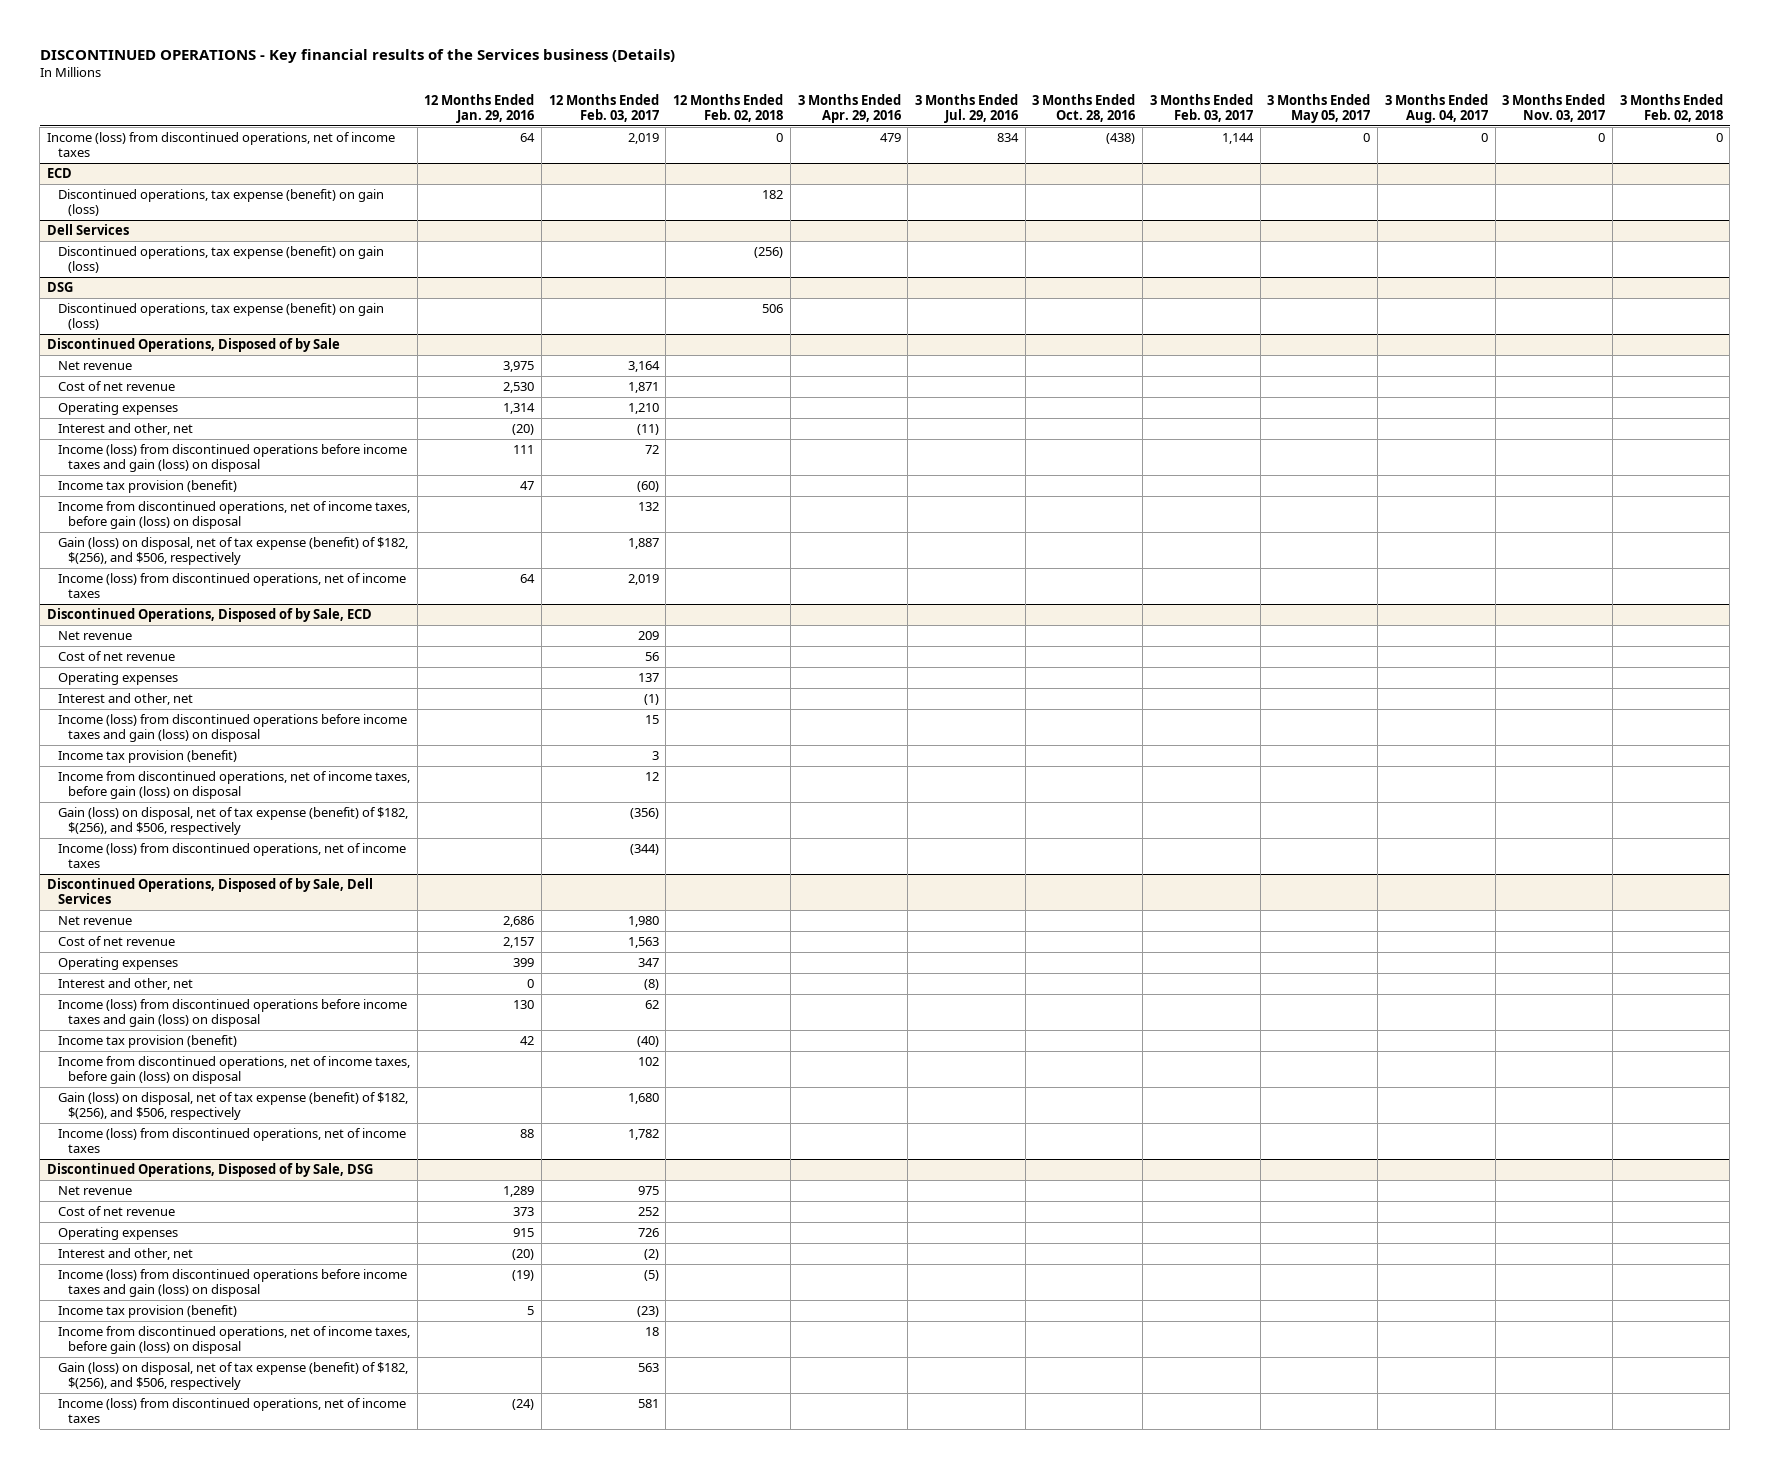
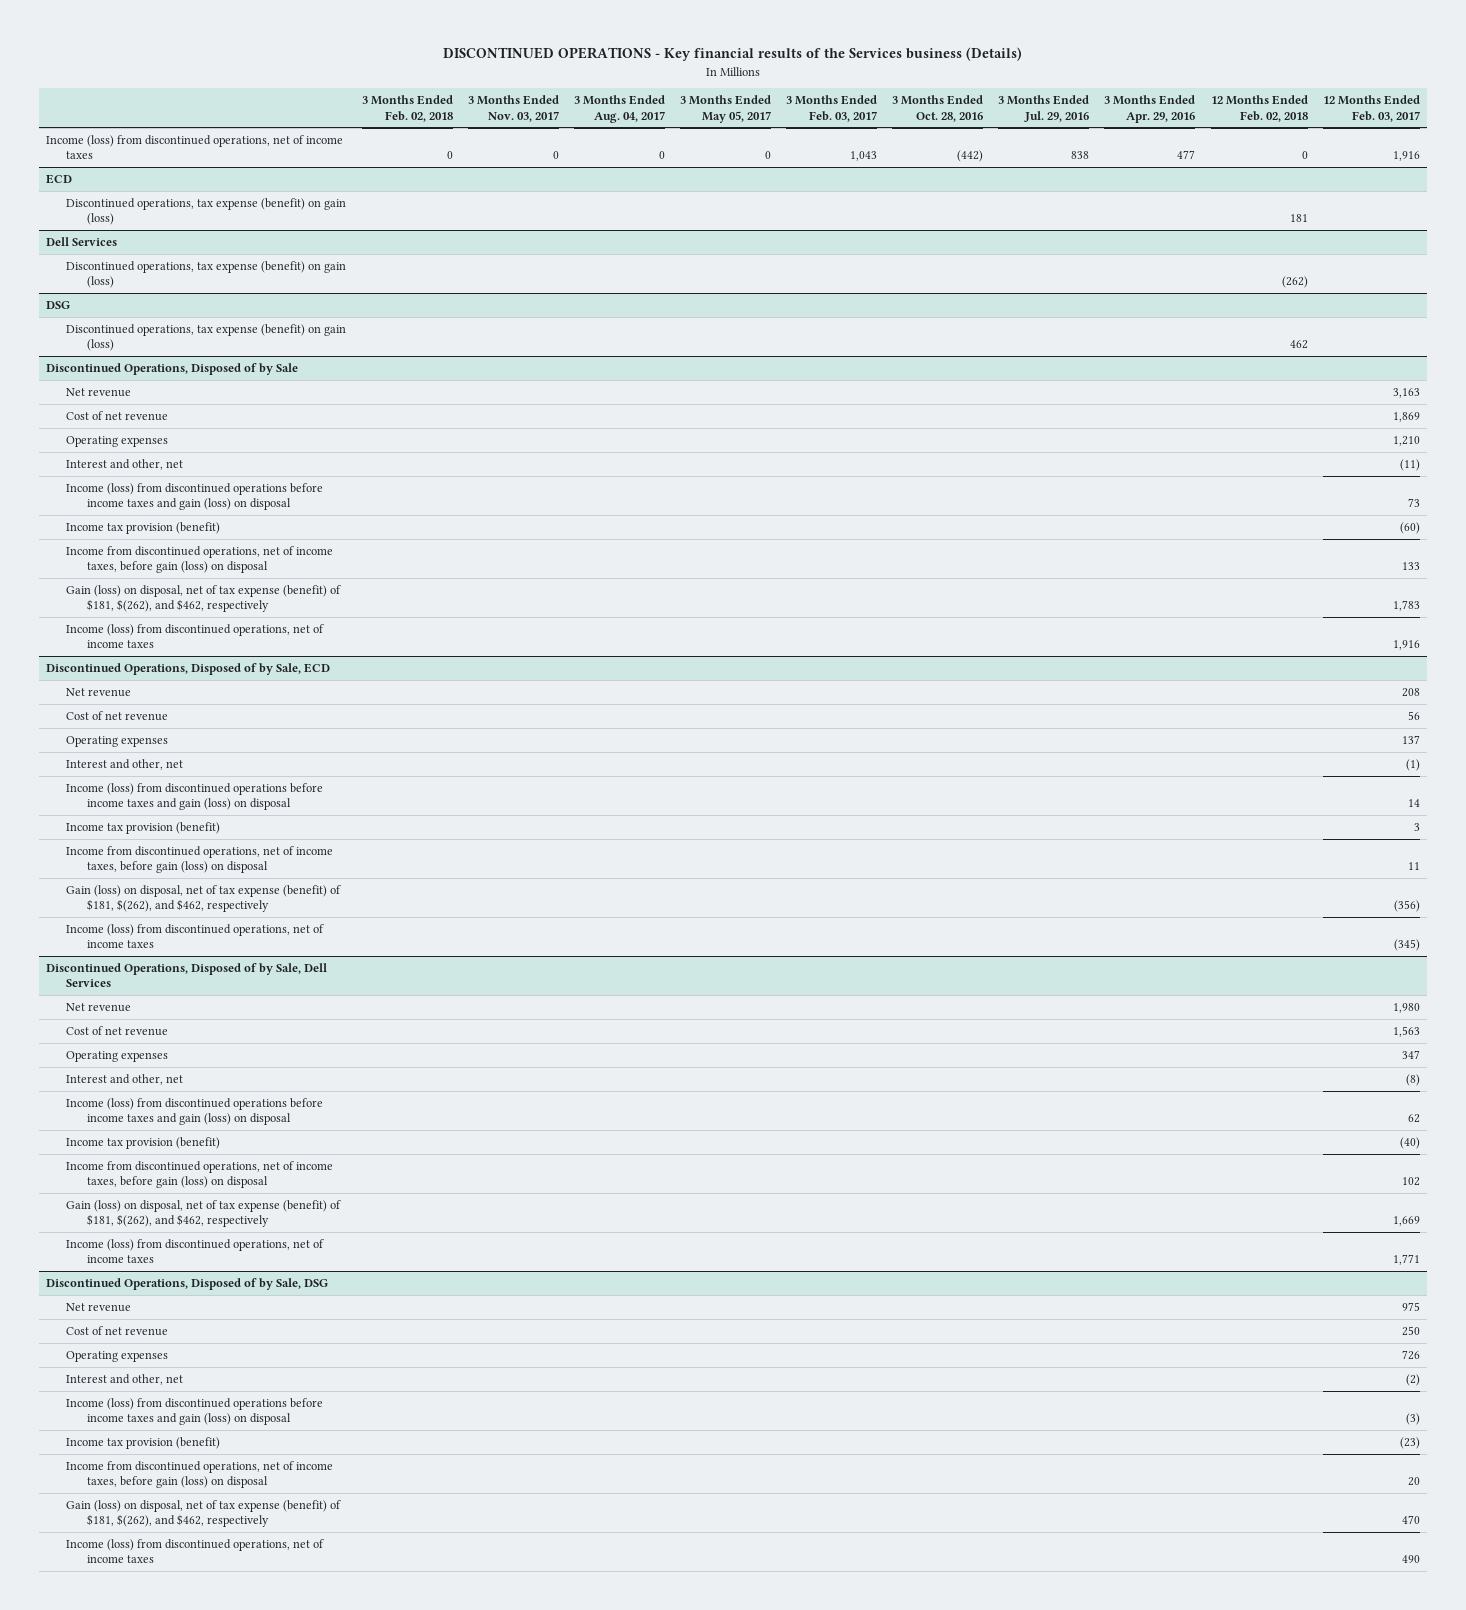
[424,94,535,124] 12 Months Ended Jan. 29, 2016 -> none
[627,133,659,145] 2,019 -> [1392,151,1420,162] 1,916
[879,133,901,143] 479 -> [1177,150,1196,160] 477
[997,133,1020,143] 834 -> [1071,151,1090,160] 838
[1106,133,1136,145] (438) -> [957,150,984,163] (442)
[1221,133,1254,145] 1,144 -> [850,151,878,162] 1,043
[762,190,784,200] 182 -> [1289,214,1308,223] 181
[754,247,784,259] (256) -> [1281,276,1308,289] (262)
[762,304,784,314] 506 -> [1289,340,1308,350] 462
[627,361,660,373] 3,164 -> [1392,387,1420,398] 3,163
[627,382,659,394] 1,871 -> [1392,411,1420,422] 1,869
[644,445,659,455] 72 -> [1407,498,1420,508] 73
[637,502,659,512] 132 -> [1401,562,1420,571] 133
[57,537,408,566] Gain (loss) on disposal, net of tax expense (benefit) of $182, $(256), and $506, respectively -> [66,584,342,613] Gain (loss) on disposal, net of tax expense (benefit) of $181, $(262), and $462, respectively
[627,538,659,550] 1,887 -> [1392,600,1420,612] 1,783
[627,574,659,586] 2,019 -> [1392,640,1420,651] 1,916
[637,631,659,641] 209 -> [1401,687,1420,697] 208
[644,715,659,725] 15 -> [1407,799,1420,808] 14
[644,772,659,782] 12 -> [1407,862,1420,871] 11
[57,807,408,836] Gain (loss) on disposal, net of tax expense (benefit) of $182, $(256), and $506, respectively -> [66,884,342,913] Gain (loss) on disposal, net of tax expense (benefit) of $181, $(262), and $462, respectively
[629,844,659,856] (344) -> [1393,939,1420,952] (345)
[57,1092,408,1121] Gain (loss) on disposal, net of tax expense (benefit) of $182, $(256), and $506, respectively -> [66,1199,342,1228] Gain (loss) on disposal, net of tax expense (benefit) of $181, $(262), and $462, respectively
[627,1093,659,1105] 1,680 -> [1392,1216,1420,1227] 1,669
[627,1129,659,1141] 1,782 -> [1392,1254,1420,1266] 1,771
[637,1207,659,1217] 252 -> [1401,1325,1420,1336] 250
[643,1270,659,1282] (5) -> [1405,1413,1420,1426] (3)
[644,1327,659,1337] 18 -> [1407,1477,1420,1487] 20
[57,1362,408,1391] Gain (loss) on disposal, net of tax expense (benefit) of $182, $(256), and $506, respectively -> [66,1499,342,1528] Gain (loss) on disposal, net of tax expense (benefit) of $181, $(262), and $462, respectively
[637,1363,659,1373] 563 -> [1401,1515,1420,1525] 470
[637,1399,659,1409] 581 -> [1401,1555,1420,1564] 490

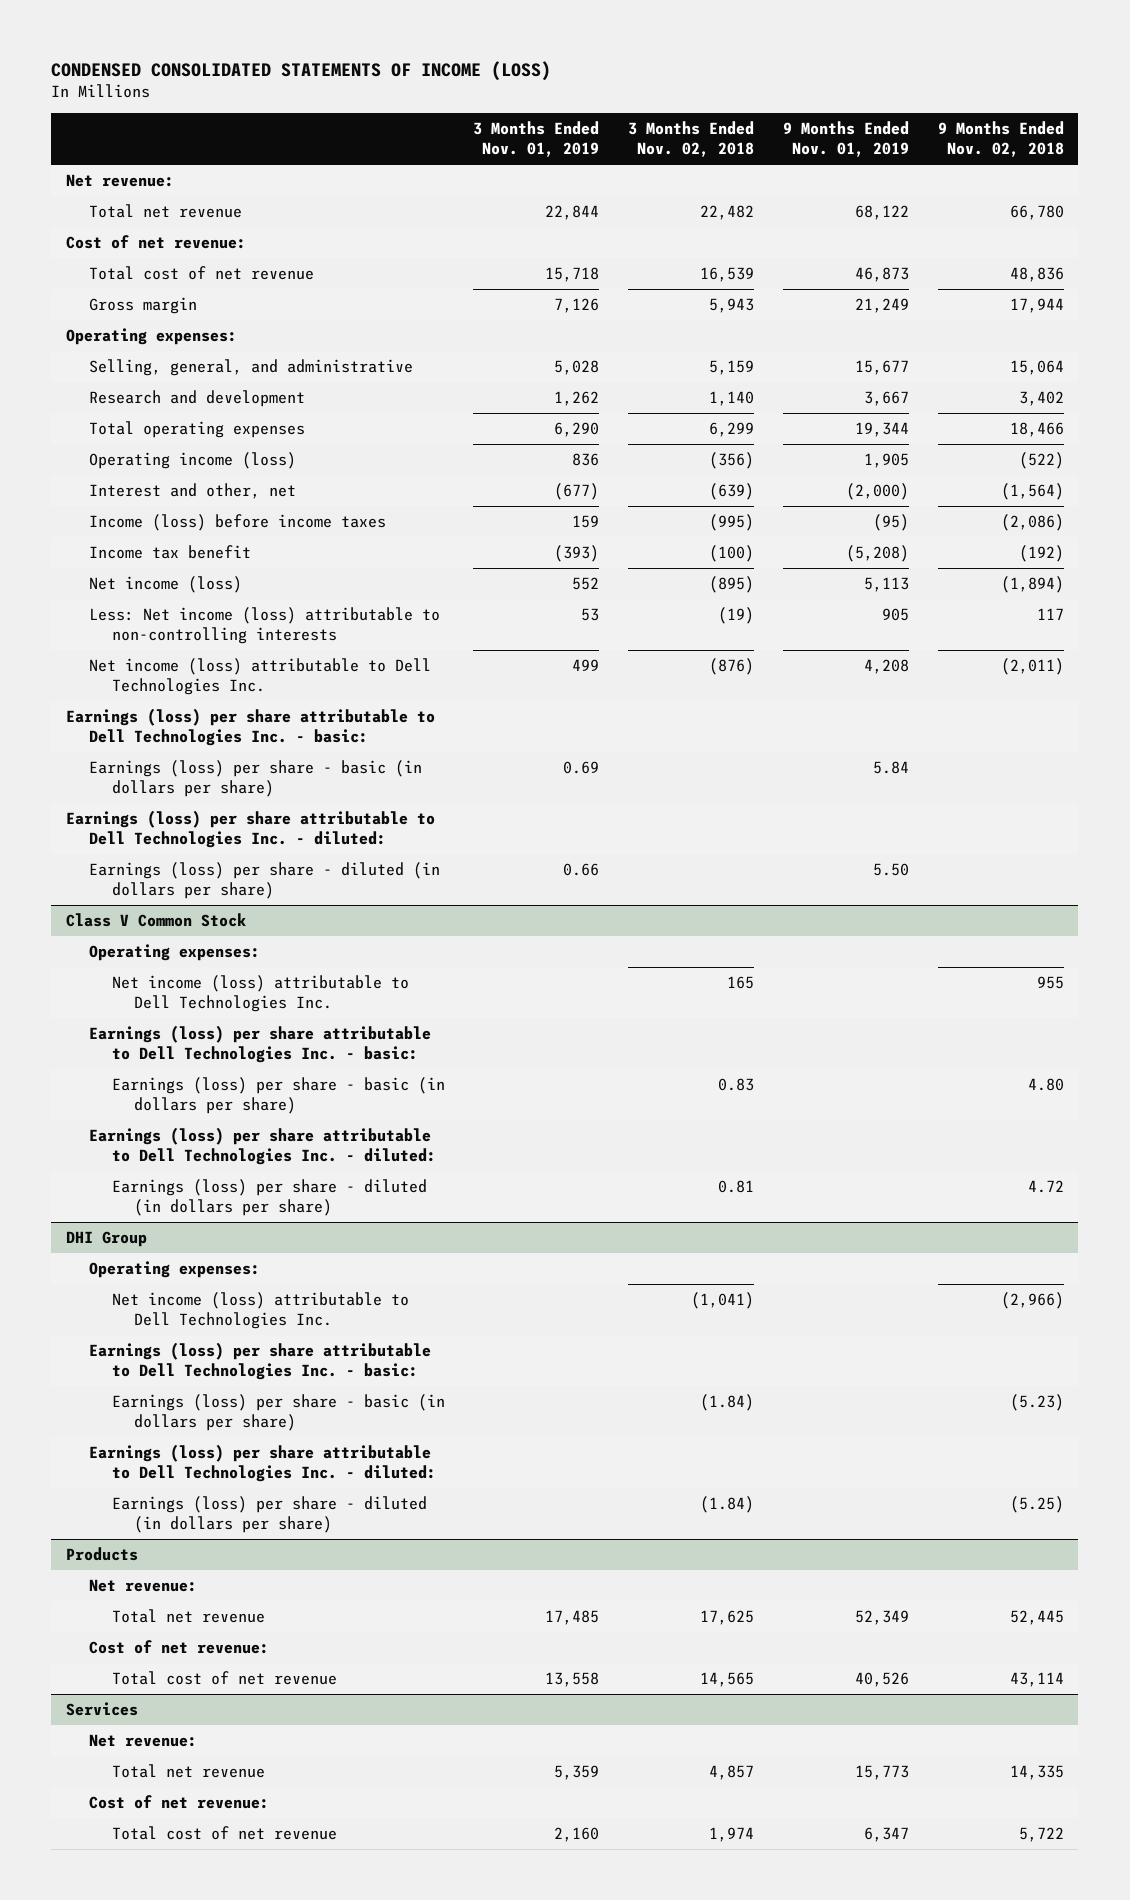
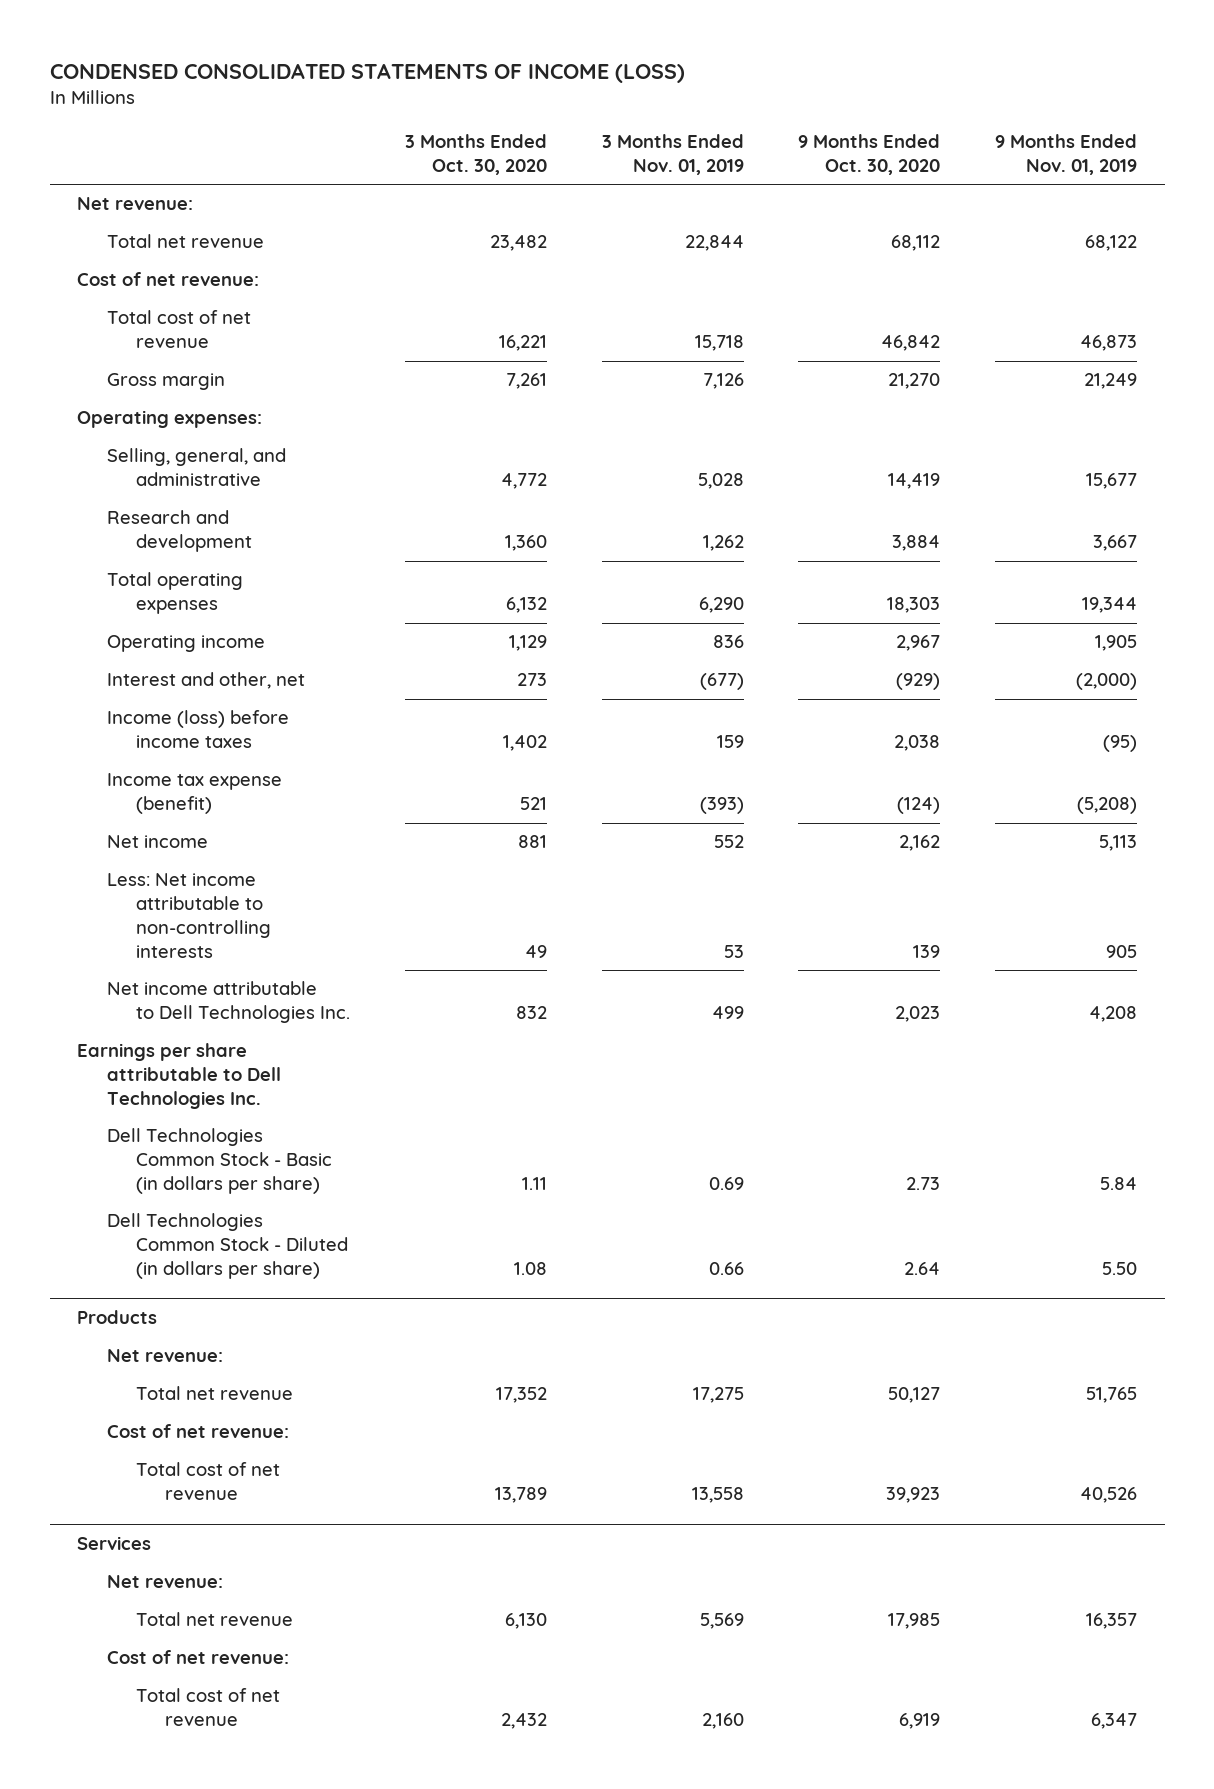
[628,120,755,158] 3 Months Ended Nov. 02, 2018 -> none
[937,120,1064,158] 9 Months Ended Nov. 02, 2018 -> none
none -> [404,134,547,176] 3 Months Ended Oct. 30, 2020
none -> [798,134,941,176] 9 Months Ended Oct. 30, 2020
[88,451,296,469] Operating income (loss) -> [106,635,265,653] Operating income
[65,809,435,849] Earnings (loss) per share attributable to Dell Technologies Inc. - diluted: -> none
[65,912,246,927] Class V Common Stock -> none
[88,943,260,961] Operating expenses: -> none
[111,974,409,1013] Net income (loss) attributable to Dell Technologies Inc. -> none
[88,1024,431,1064] Earnings (loss) per share attributable to Dell Technologies Inc. - basic: -> none
[111,1076,445,1115] Earnings (loss) per share - basic (in dollars per share) -> none
[88,1126,436,1166] Earnings (loss) per share attributable to Dell Technologies Inc. - diluted: -> none
[111,1178,427,1217] Earnings (loss) per share - diluted (in dollars per share) -> none
[65,1230,147,1247] DHI Group -> none
[88,1260,260,1278] Operating expenses: -> none
[111,1291,409,1330] Net income (loss) attributable to Dell Technologies Inc. -> none
[88,1341,431,1381] Earnings (loss) per share attributable to Dell Technologies Inc. - basic: -> none
[111,1393,445,1432] Earnings (loss) per share - basic (in dollars per share) -> none
[88,1443,436,1483] Earnings (loss) per share attributable to Dell Technologies Inc. - diluted: -> none
[111,1495,427,1534] Earnings (loss) per share - diluted (in dollars per share) -> none
[88,544,251,559] Income tax benefit -> [106,773,282,815] Income tax expense (benefit)
[88,575,242,593] Net income (loss) -> [106,835,208,849] Net income
[88,606,440,645] Less: Net income (loss) attributable to non-controlling interests -> [106,873,271,959] Less: Net income attributable to non-controlling interests
[88,657,431,696] Net income (loss) attributable to Dell Technologies Inc. -> [106,981,350,1024] Net income attributable to Dell Technologies Inc.
[65,707,435,747] Earnings (loss) per share attributable to Dell Technologies Inc. - basic: -> [77,1043,281,1110] Earnings per share attributable to Dell Technologies Inc.
[88,759,422,798] Earnings (loss) per share - basic (in dollars per share) -> [106,1128,332,1195] Dell Technologies Common Stock - Basic (in dollars per share)
[88,861,440,900] Earnings (loss) per share - diluted (in dollars per share) -> [106,1213,348,1280] Dell Technologies Common Stock - Diluted (in dollars per share)
[545,1609,600,1625] 17,485 -> [692,1387,744,1404] 17,275
[855,1609,910,1625] 52,349 -> [1086,1387,1138,1404] 51,765
[554,1764,600,1780] 5,359 -> [699,1613,744,1630] 5,569
[855,1764,910,1780] 15,773 -> [1086,1613,1138,1630] 16,357

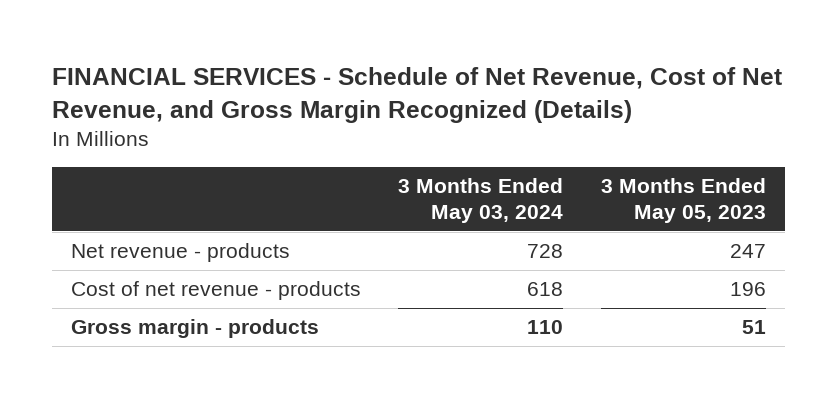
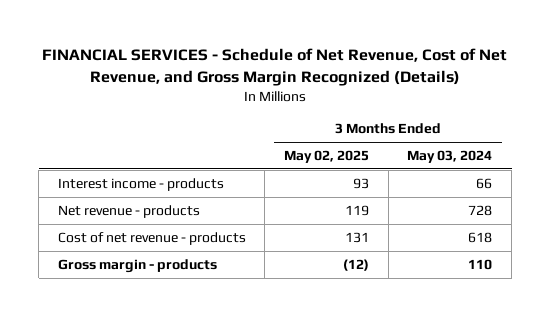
[601,178,767,224] 3 Months Ended May 05, 2023 -> none
none -> [284,150,370,164] May 02, 2025
none -> [57,177,224,191] Interest income - products

